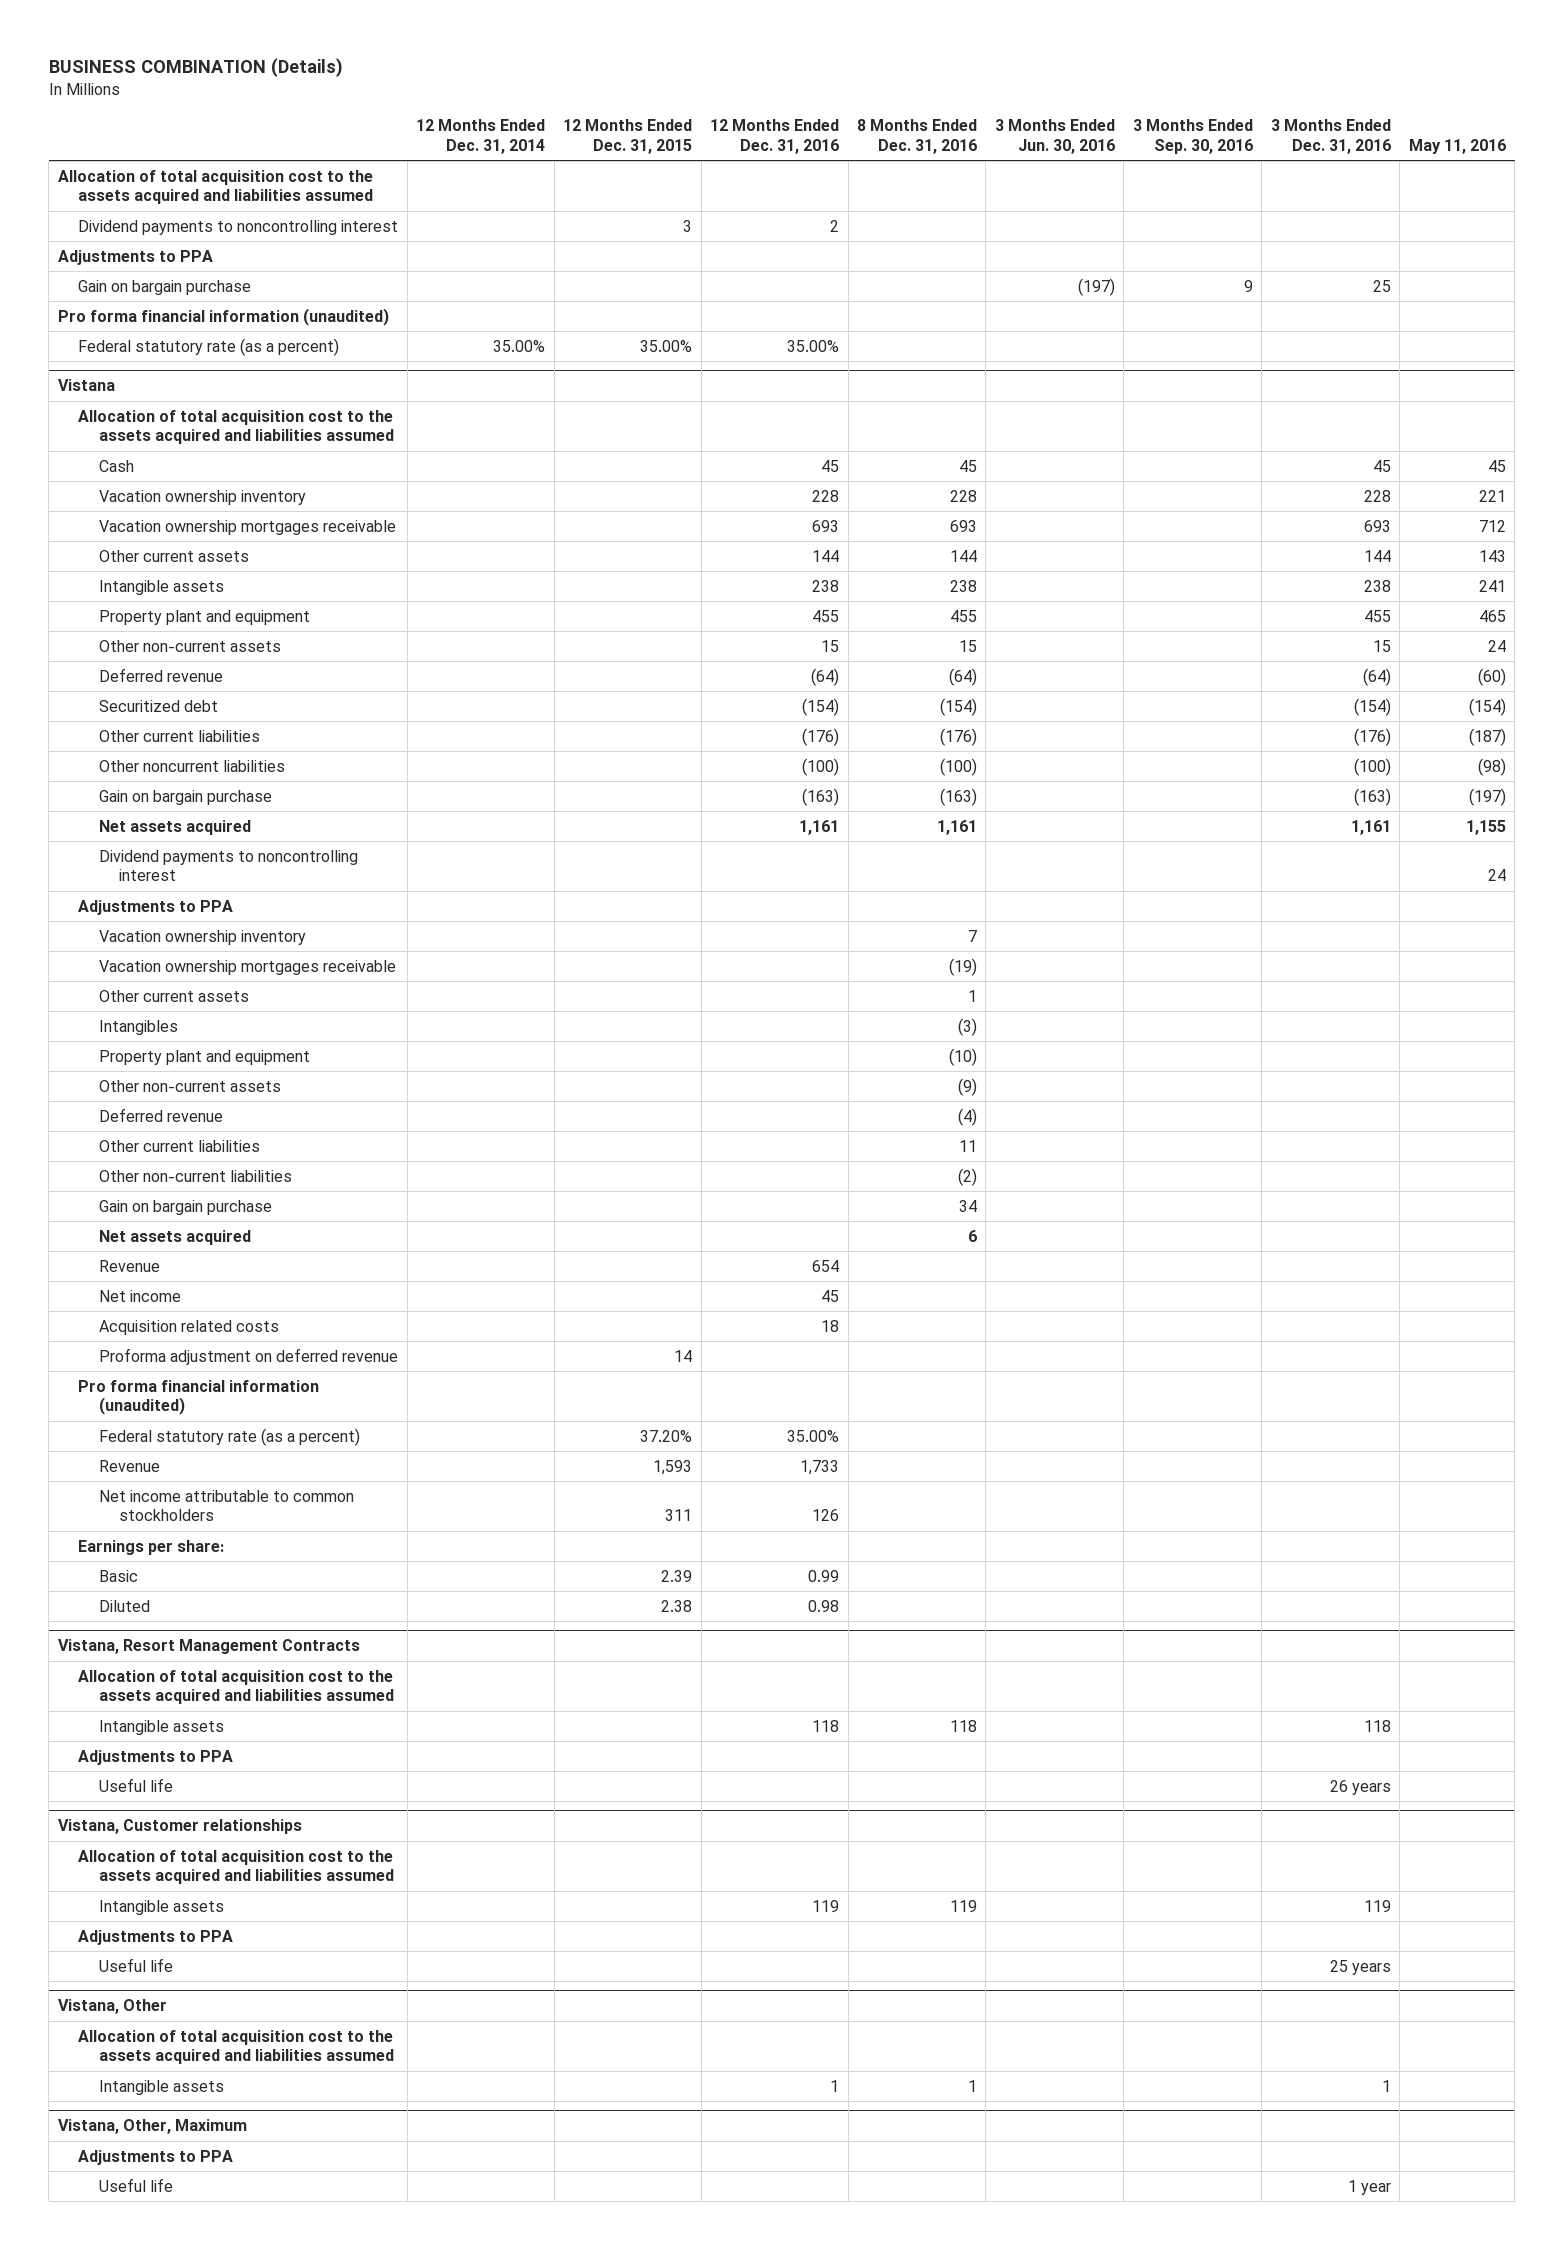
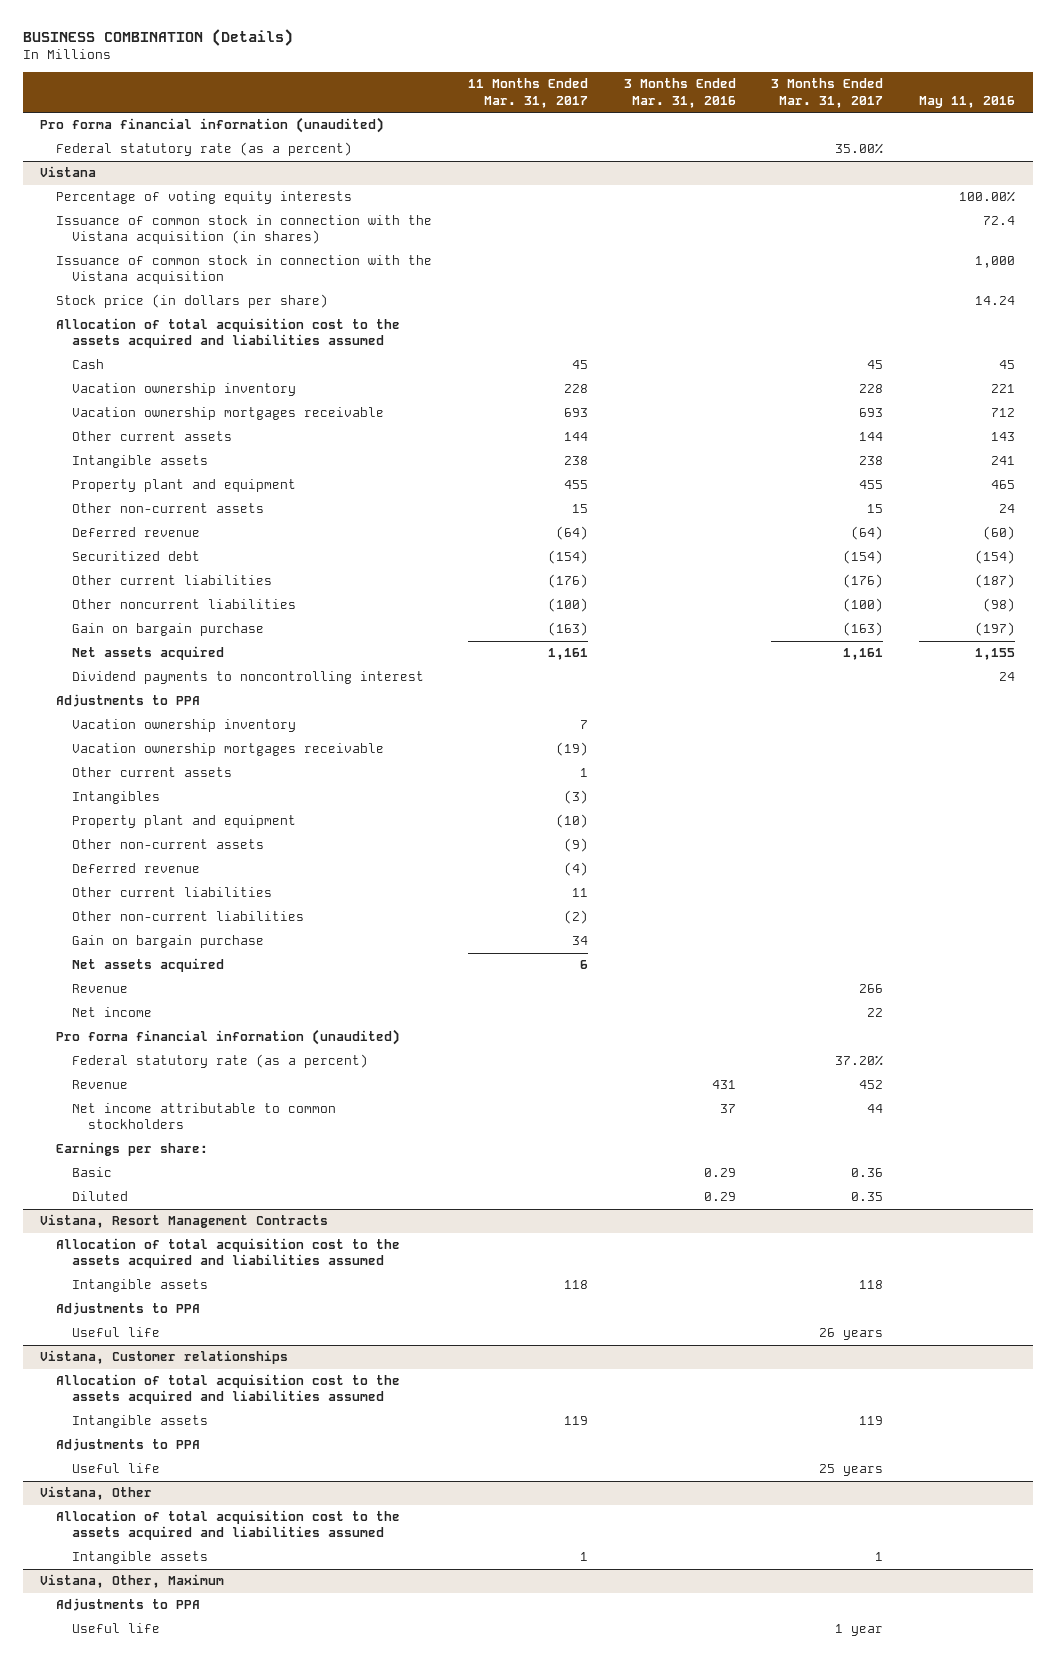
[416,119,546,154] 12 Months Ended Dec. 31, 2014 -> none
[563,119,693,154] 12 Months Ended Dec. 31, 2015 -> none
[710,119,840,154] 12 Months Ended Dec. 31, 2016 -> none
[856,119,977,154] 8 Months Ended Dec. 31, 2016 -> none
[994,119,1115,154] 3 Months Ended Jun. 30, 2016 -> none
[1132,119,1253,154] 3 Months Ended Sep. 30, 2016 -> none
[1270,119,1391,154] 3 Months Ended Dec. 31, 2016 -> none
none -> [468,78,589,108] 11 Months Ended Mar. 31, 2017
none -> [623,78,736,108] 3 Months Ended Mar. 31, 2016
none -> [771,78,884,108] 3 Months Ended Mar. 31, 2017
[57,169,374,205] Allocation of total acquisition cost to the assets acquired and liabilities assumed -> none
[78,219,399,235] Dividend payments to noncontrolling interest -> none
[57,249,213,265] Adjustments to PPA -> none
[78,279,252,295] Gain on bargain purchase -> none
none -> [56,191,353,205] Percentage of voting equity interests
none -> [56,215,433,245] Issuance of common stock in connection with the Vistana acquisition (in shares)
none -> [56,255,433,285] Issuance of common stock in connection with the Vistana acquisition
none -> [56,294,329,309] Stock price (in dollars per share)
[98,1319,279,1335] Acquisition related costs -> none
[98,1347,398,1365] Proforma adjustment on deferred revenue -> none

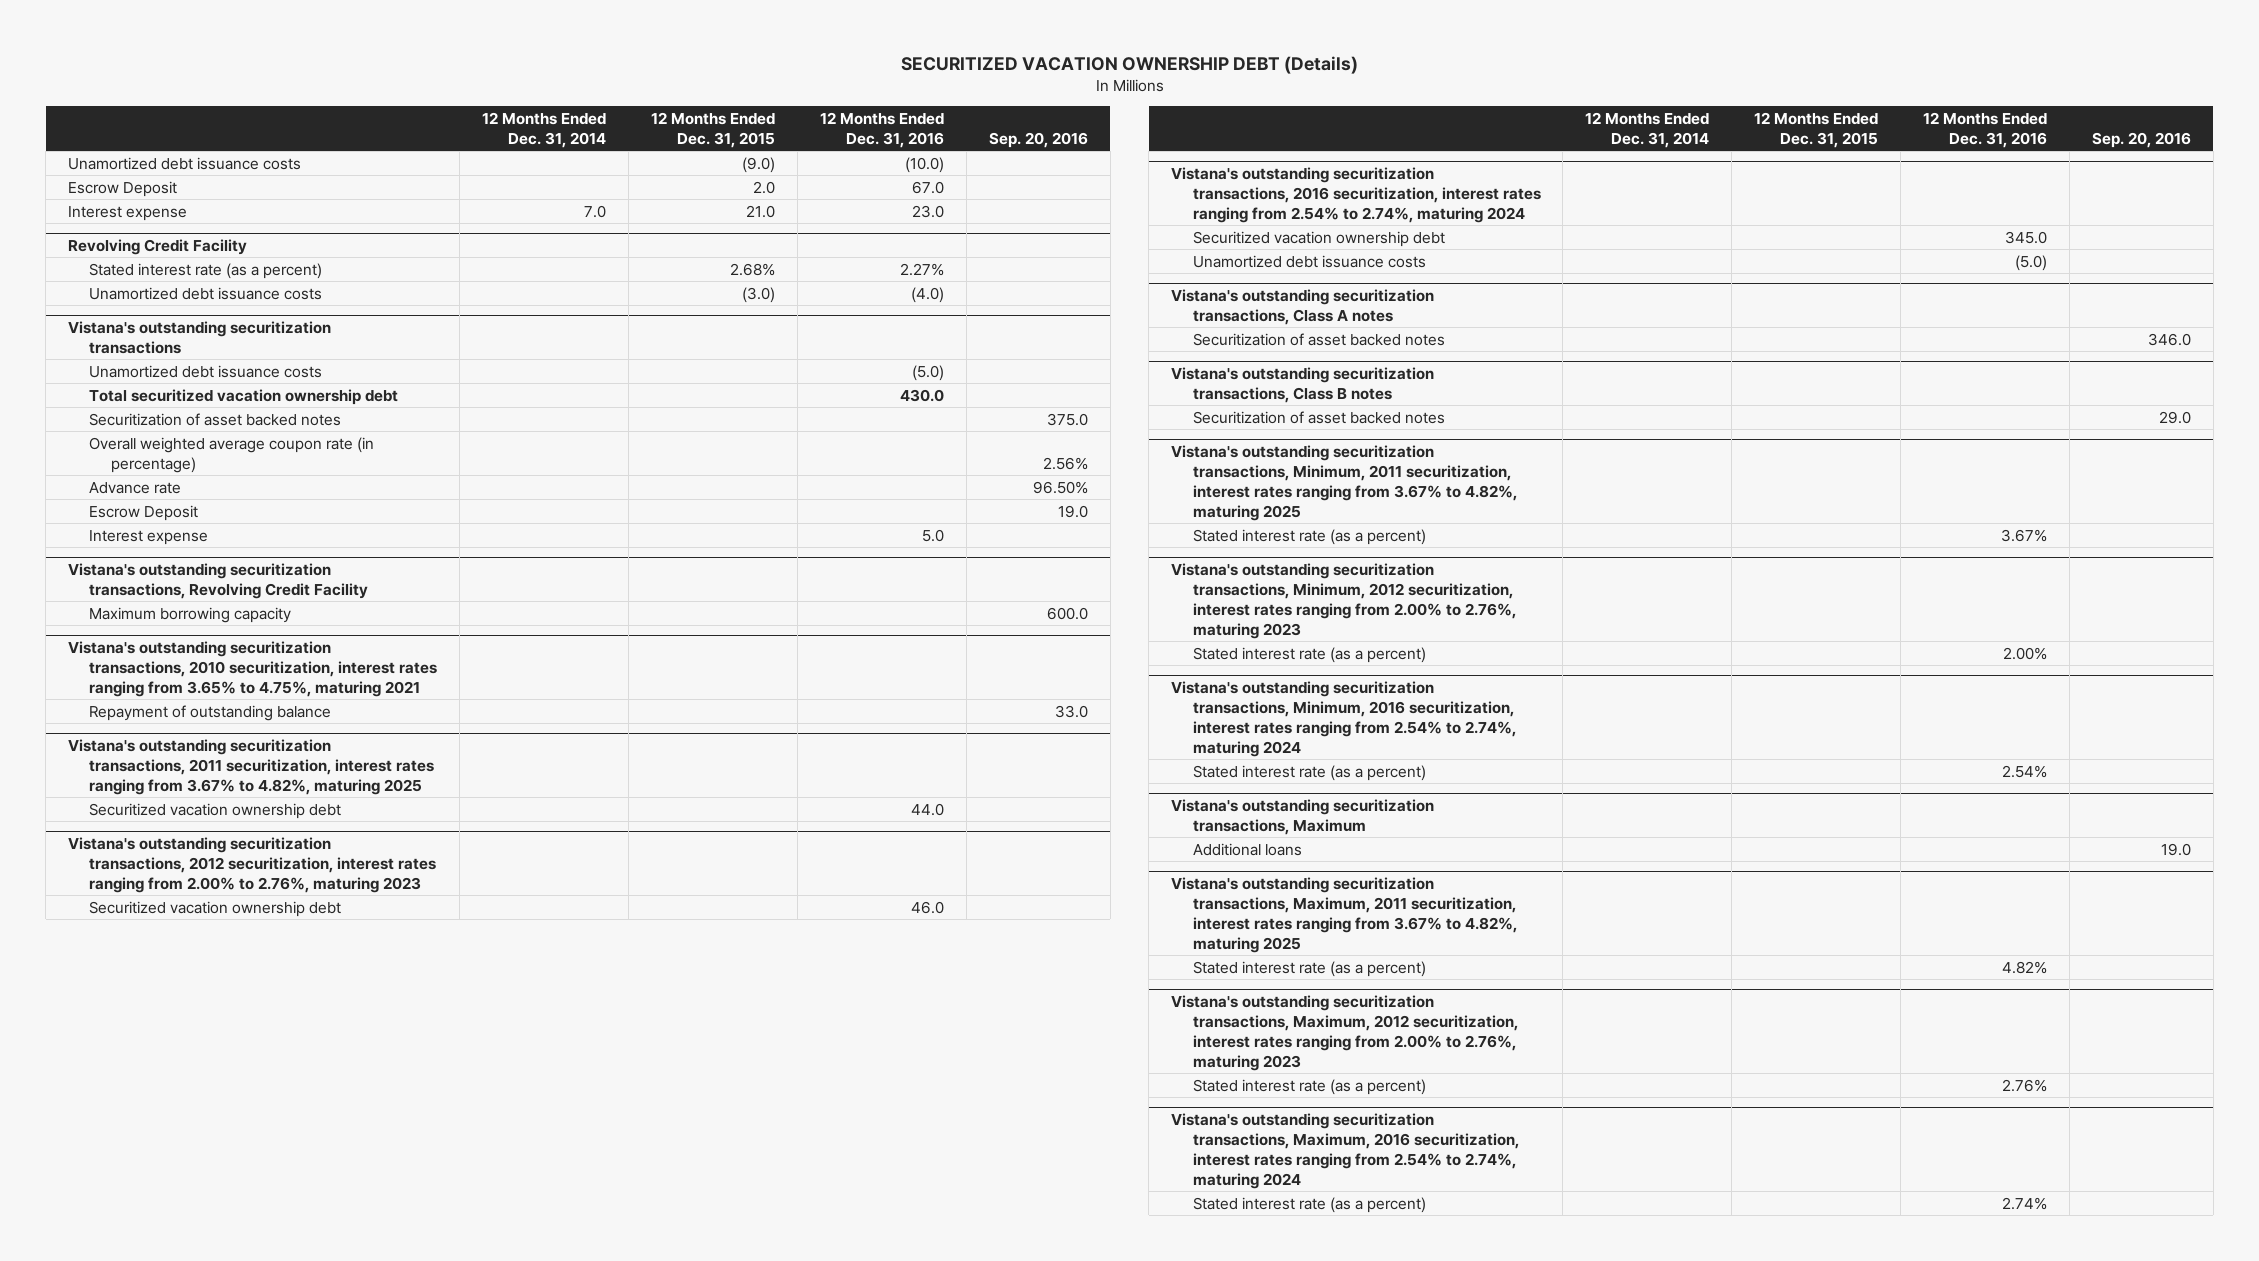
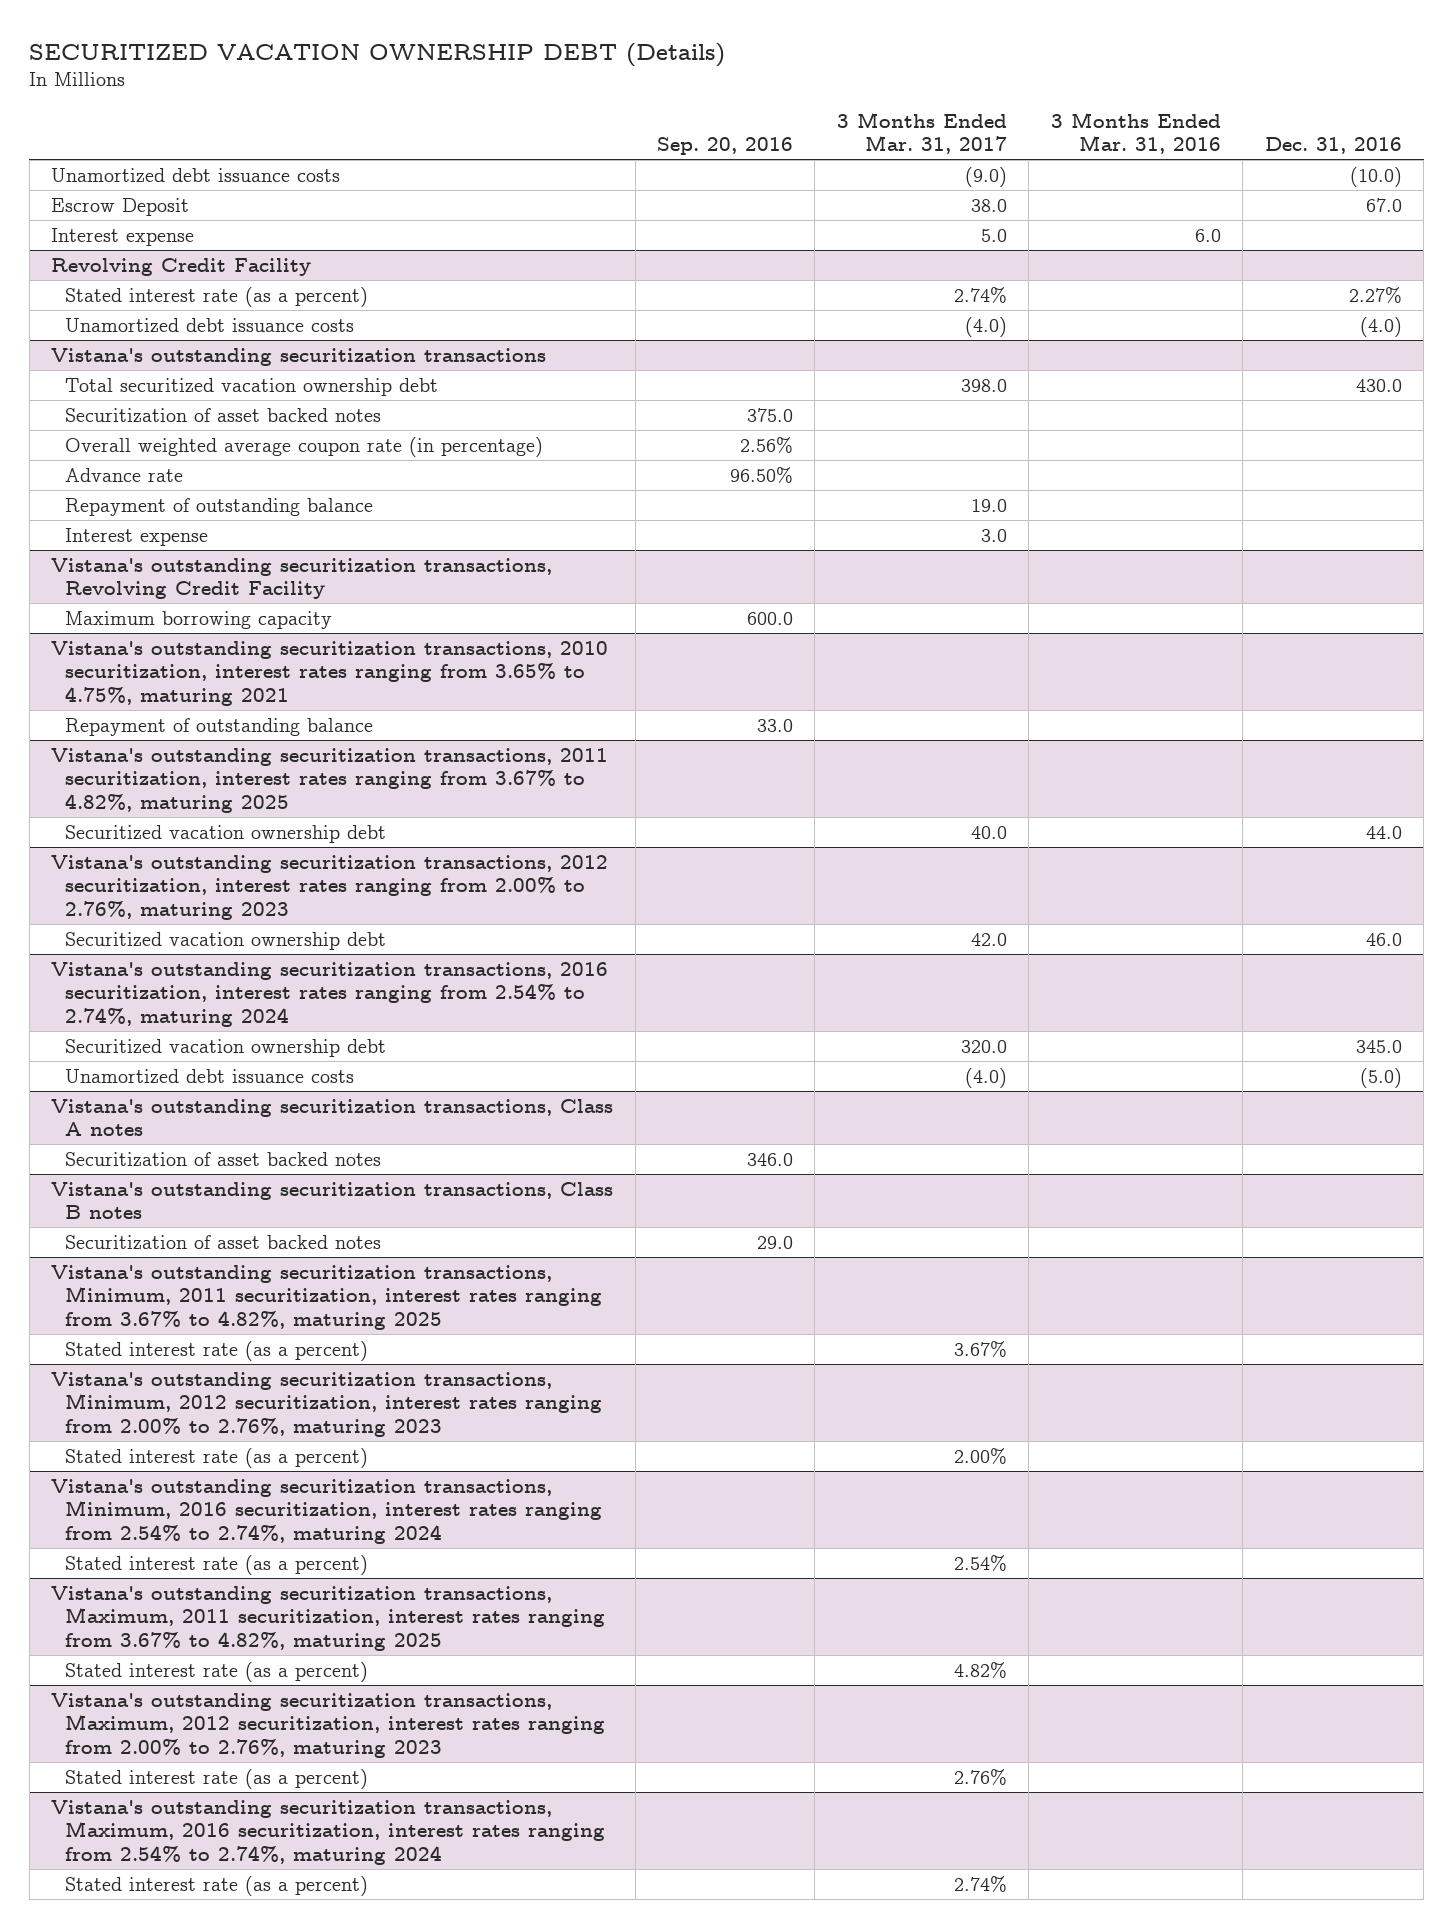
[482,111,607,148] 12 Months Ended Dec. 31, 2014 -> none
[650,111,775,148] 12 Months Ended Dec. 31, 2015 -> none
[819,111,944,148] 12 Months Ended Dec. 31, 2016 -> none
none -> [836,111,1007,155] 3 Months Ended Mar. 31, 2017
none -> [1050,111,1221,155] 3 Months Ended Mar. 31, 2016
none -> [1264,137,1402,155] Dec. 31, 2016
[89,364,323,378] Unamortized debt issuance costs -> none
[89,504,199,521] Escrow Deposit -> none
none -> [65,497,374,516] Repayment of outstanding balance
[1171,798,1435,835] Vistana's outstanding securitization transactions, Maximum -> none
[1192,842,1302,856] Additional loans -> none

